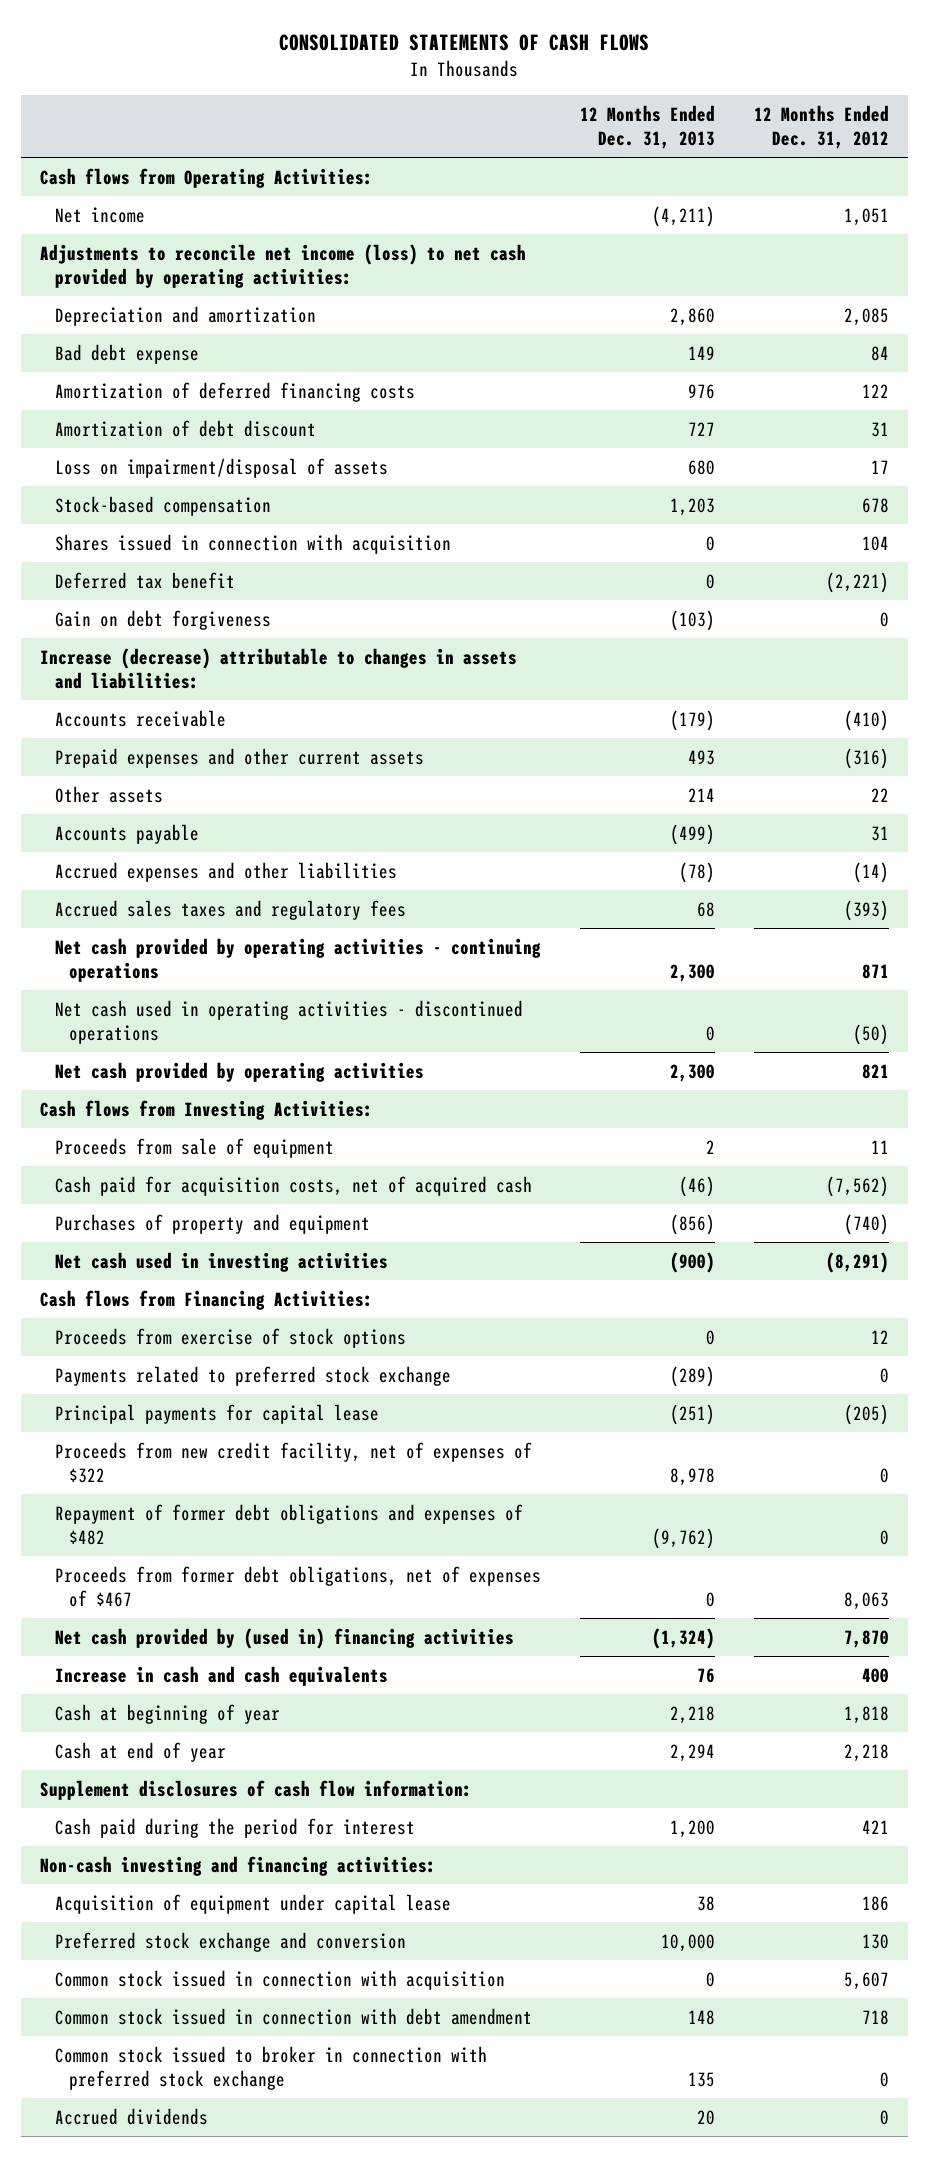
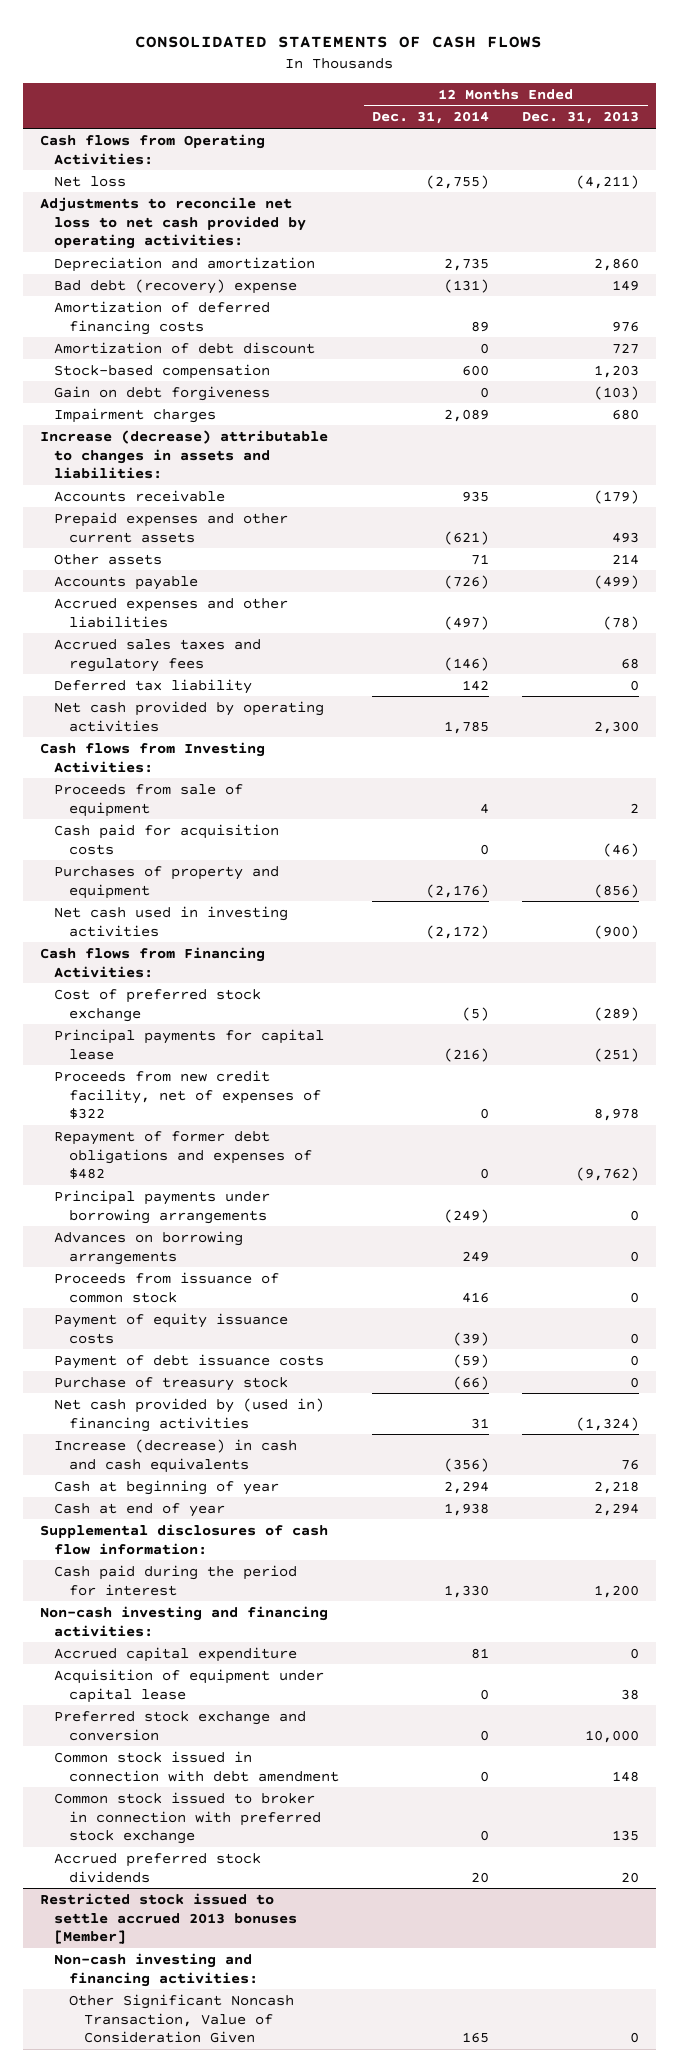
[753,104,889,149] 12 Months Ended Dec. 31, 2012 -> none
none -> [372,111,490,125] Dec. 31, 2014
[54,206,145,223] Net income -> [54,175,127,187] Net loss
[40,243,527,288] Adjustments to reconcile net income (loss) to net cash provided by operating activities: -> [39,196,307,250] Adjustments to reconcile net loss to net cash provided by operating activities:
[54,343,199,364] Bad debt expense -> [54,278,298,294] Bad debt (recovery) expense
[54,457,388,478] Loss on impairment/disposal of assets -> none
[54,533,451,554] Shares issued in connection with acquisition -> none
[54,571,235,589] Deferred tax benefit -> none
none -> [54,407,217,423] Impairment charges
[54,937,541,982] Net cash provided by operating activities - continuing operations -> none
[54,999,523,1044] Net cash used in operating activities - discontinued operations -> none
none -> [54,678,253,694] Deferred tax liability
[54,1175,532,1196] Cash paid for acquisition costs, net of acquired cash -> [54,823,280,855] Cash paid for acquisition costs
[54,1327,406,1348] Proceeds from exercise of stock options -> none
[54,1365,451,1386] Payments related to preferred stock exchange -> [54,988,262,1022] Cost of preferred stock exchange
[54,1565,541,1607] Proceeds from former debt obligations, net of expenses of $467 -> none
none -> [54,1189,271,1224] Principal payments under borrowing arrangements
none -> [54,1230,244,1265] Advances on borrowing arrangements
none -> [54,1271,280,1303] Proceeds from issuance of common stock
none -> [54,1312,289,1344] Payment of equity issuance costs
none -> [54,1353,325,1369] Payment of debt issuance costs
none -> [54,1376,289,1391] Purchase of treasury stock
[54,1665,388,1686] Increase in cash and cash equivalents -> [54,1438,298,1473] Increase (decrease) in cash and cash equivalents
[40,1779,473,1800] Supplement disclosures of cash flow information: -> [39,1523,328,1555] Supplemental disclosures of cash flow information:
none -> [54,1646,298,1662] Accrued capital expenditure
[54,1969,505,1990] Common stock issued in connection with acquisition -> none
[54,2107,208,2125] Accrued dividends -> [54,1852,262,1883] Accrued preferred stock dividends
none -> [39,1892,298,1945] Restricted stock issued to settle accrued 2013 bonuses [Member]
none -> [54,1952,258,1987] Non-cash investing and financing activities:
none -> [68,1993,294,2044] Other Significant Noncash Transaction, Value of Consideration Given

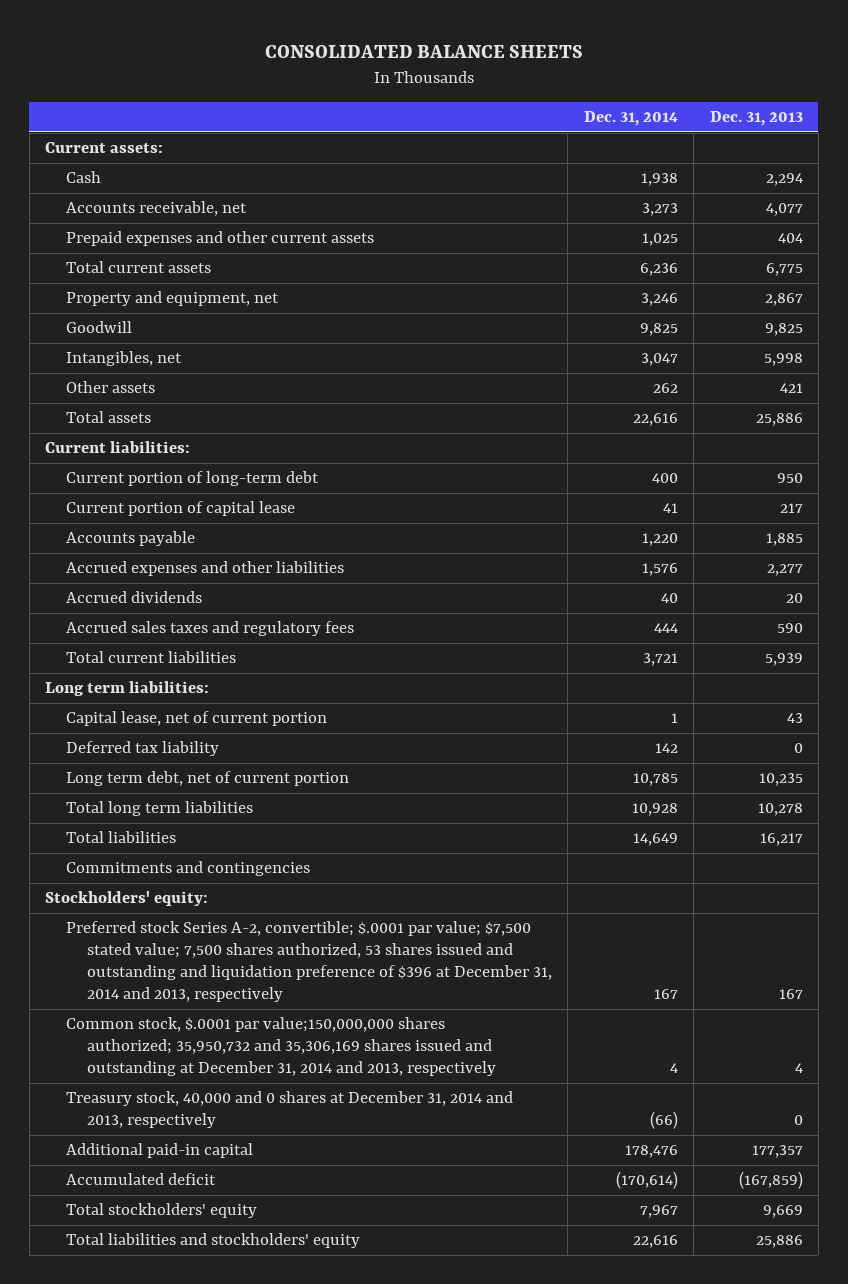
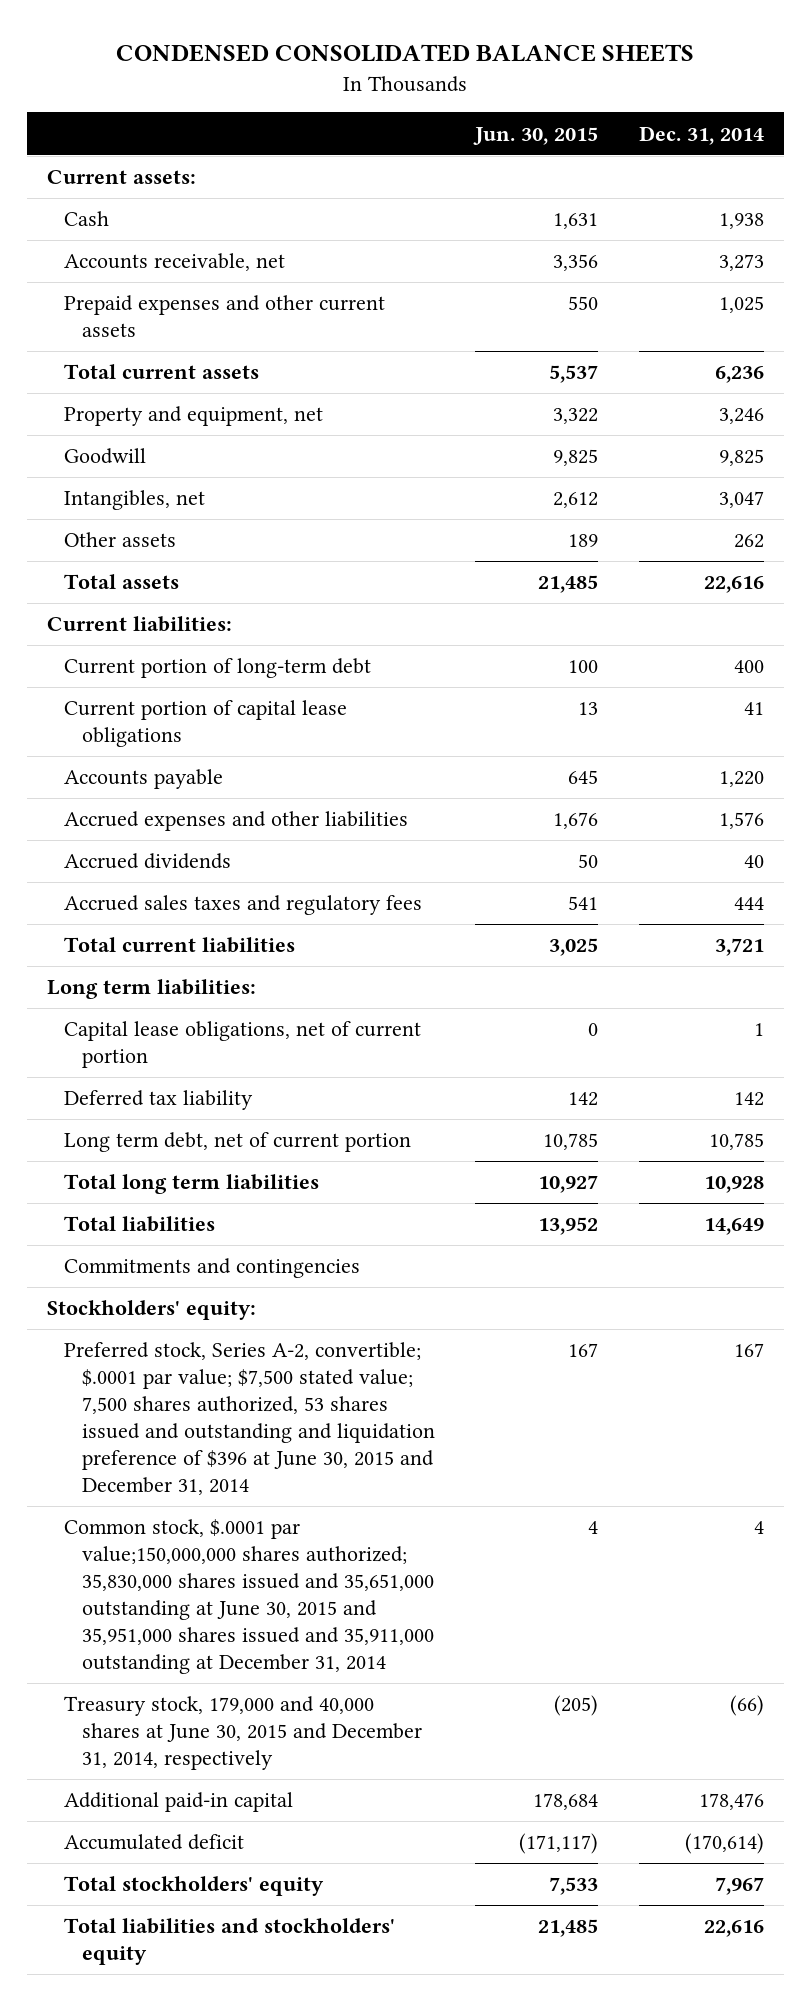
[264,44,583,58] CONSOLIDATED BALANCE SHEETS -> [116,43,695,62] CONDENSED CONSOLIDATED BALANCE SHEETS
[709,110,803,126] Dec. 31, 2013 -> none
none -> [473,126,599,145] Jun. 30, 2015
[65,501,295,517] Current portion of capital lease -> [64,700,348,748] Current portion of capital lease obligations
[65,711,327,727] Capital lease, net of current portion -> [64,1021,422,1069] Capital lease obligations, net of current portion
[65,921,552,1003] Preferred stock Series A-2, convertible; $.0001 par value; $7,500 stated value; 7,500 shares authorized, 53 shares issued and outstanding and liquidation preference of $396 at December 31, 2014 and 2013, respectively -> [64,1342,435,1496] Preferred stock, Series A-2, convertible; $.0001 par value; $7,500 stated value; 7,500 shares authorized, 53 shares issued and outstanding and liquidation preference of $396 at June 30, 2015 and December 31, 2014
[65,1017,496,1077] Common stock, $.0001 par value;150,000,000 shares authorized; 35,950,732 and 35,306,169 shares issued and outstanding at December 31, 2014 and 2013, respectively -> [64,1519,434,1675] Common stock, $.0001 par value;150,000,000 shares authorized; 35,830,000 shares issued and 35,651,000 outstanding at June 30, 2015 and 35,951,000 shares issued and 35,911,000 outstanding at December 31, 2014
[65,1091,513,1129] Treasury stock, 40,000 and 0 shares at December 31, 2014 and 2013, respectively -> [64,1696,422,1771] Treasury stock, 179,000 and 40,000 shares at June 30, 2015 and December 31, 2014, respectively

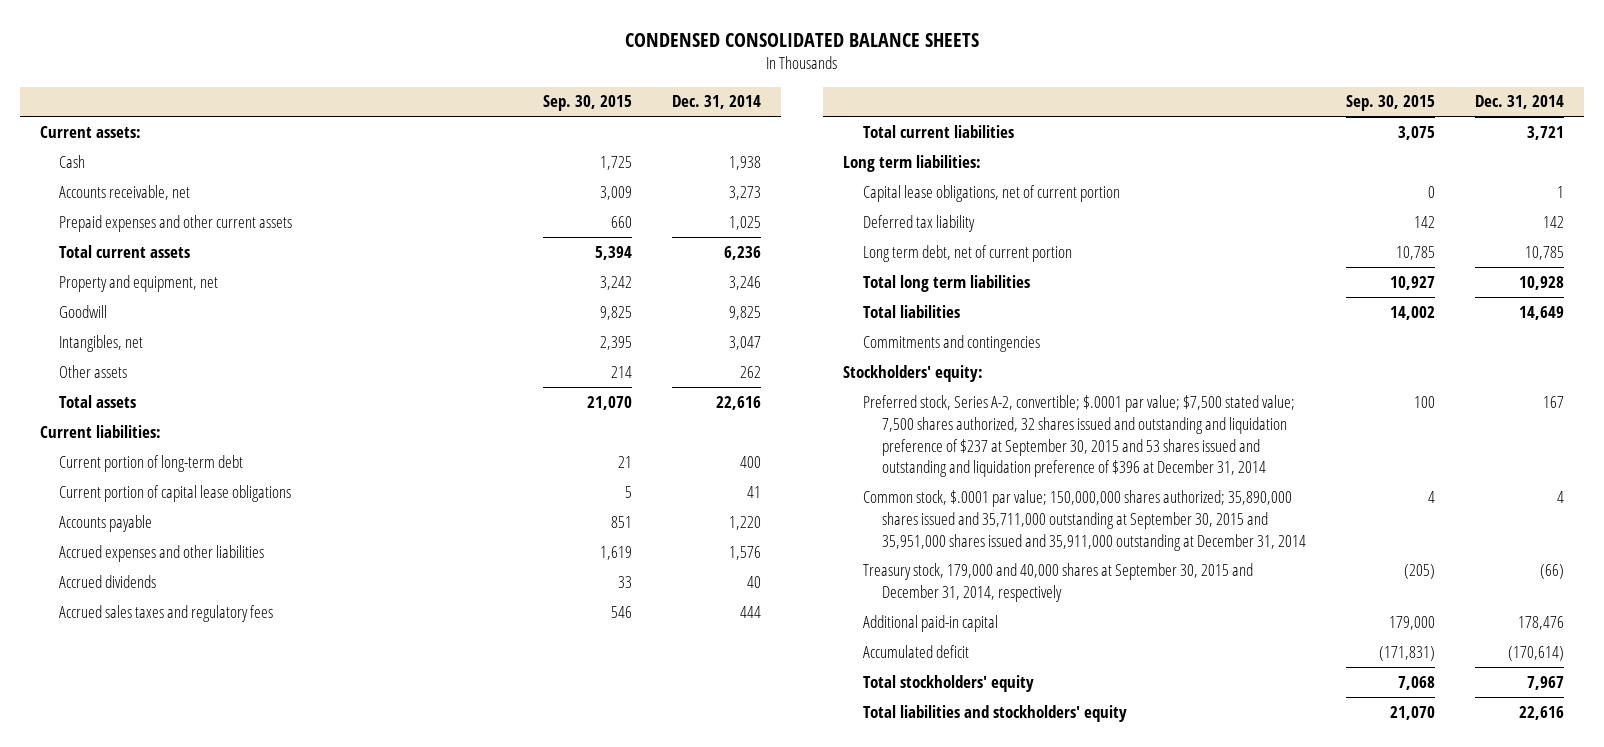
[473,126,599,145] Jun. 30, 2015 -> none
none -> [542,95,632,112] Sep. 30, 2015
[64,1342,435,1496] Preferred stock, Series A-2, convertible; $.0001 par value; $7,500 stated value; 7,500 shares authorized, 53 shares issued and outstanding and liquidation preference of $396 at June 30, 2015 and December 31, 2014 -> [862,394,1295,478] Preferred stock, Series A-2, convertible; $.0001 par value; $7,500 stated value; 7,500 shares authorized, 32 shares issued and outstanding and liquidation preference of $237 at September 30, 2015 and 53 shares issued and outstanding and liquidation preference of $396 at December 31, 2014
[64,1519,434,1675] Common stock, $.0001 par value;150,000,000 shares authorized; 35,830,000 shares issued and 35,651,000 outstanding at June 30, 2015 and 35,951,000 shares issued and 35,911,000 outstanding at December 31, 2014 -> [862,489,1307,551] Common stock, $.0001 par value; 150,000,000 shares authorized; 35,890,000 shares issued and 35,711,000 outstanding at September 30, 2015 and 35,951,000 shares issued and 35,911,000 outstanding at December 31, 2014
[64,1696,422,1771] Treasury stock, 179,000 and 40,000 shares at June 30, 2015 and December 31, 2014, respectively -> [862,562,1253,602] Treasury stock, 179,000 and 40,000 shares at September 30, 2015 and December 31, 2014, respectively

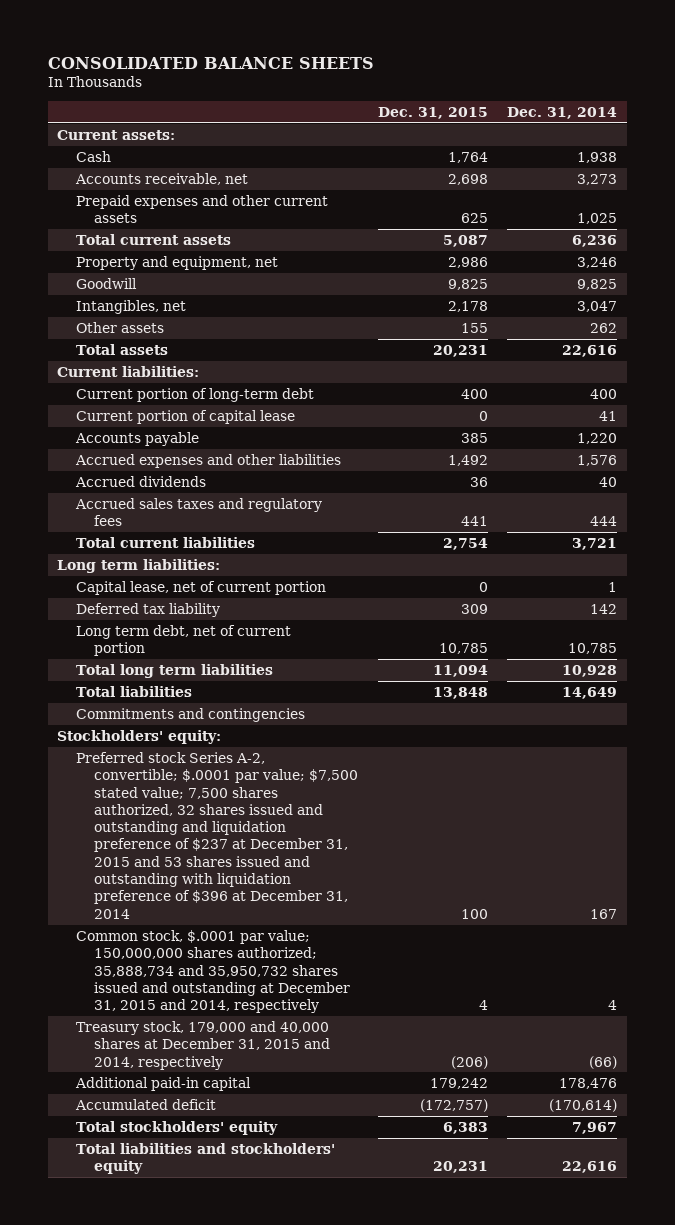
[625,32,980,47] CONDENSED CONSOLIDATED BALANCE SHEETS -> [47,56,374,69] CONSOLIDATED BALANCE SHEETS
[542,95,632,112] Sep. 30, 2015 -> none
none -> [377,106,488,119] Dec. 31, 2015
[59,484,292,502] Current portion of capital lease obligations -> [75,409,295,424] Current portion of capital lease
[862,184,1120,202] Capital lease obligations, net of current portion -> [75,580,326,595] Capital lease, net of current portion
[862,394,1295,478] Preferred stock, Series A-2, convertible; $.0001 par value; $7,500 stated value; 7,500 shares authorized, 32 shares issued and outstanding and liquidation preference of $237 at September 30, 2015 and 53 shares issued and outstanding and liquidation preference of $396 at December 31, 2014 -> [75,751,359,919] Preferred stock Series A-2, convertible; $.0001 par value; $7,500 stated value; 7,500 shares authorized, 32 shares issued and outstanding and liquidation preference of $237 at December 31, 2015 and 53 shares issued and outstanding with liquidation preference of $396 at December 31, 2014
[862,489,1307,551] Common stock, $.0001 par value; 150,000,000 shares authorized; 35,890,000 shares issued and 35,711,000 outstanding at September 30, 2015 and 35,951,000 shares issued and 35,911,000 outstanding at December 31, 2014 -> [75,929,351,1014] Common stock, $.0001 par value; 150,000,000 shares authorized; 35,888,734 and 35,950,732 shares issued and outstanding at December 31, 2015 and 2014, respectively
[862,562,1253,602] Treasury stock, 179,000 and 40,000 shares at September 30, 2015 and December 31, 2014, respectively -> [75,1020,331,1070] Treasury stock, 179,000 and 40,000 shares at December 31, 2015 and 2014, respectively

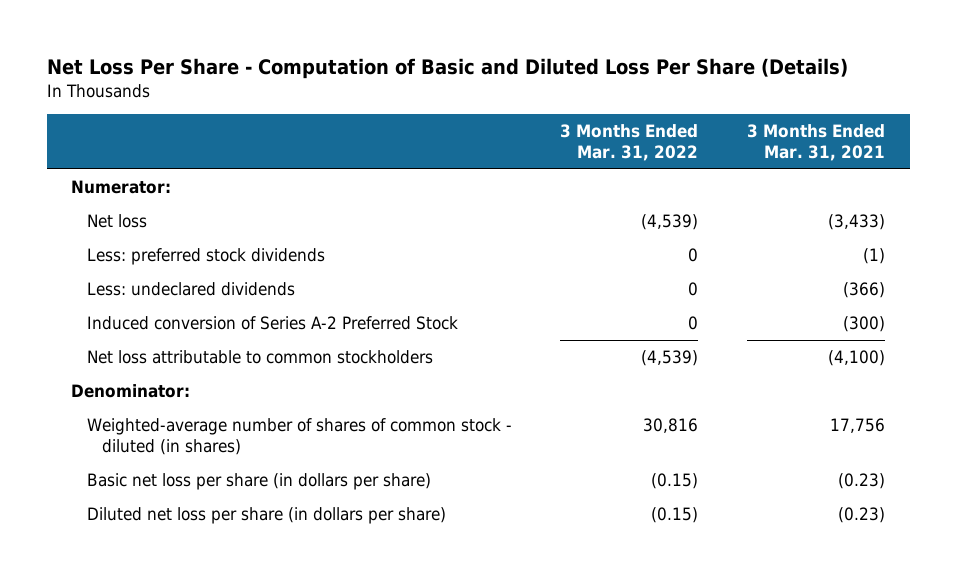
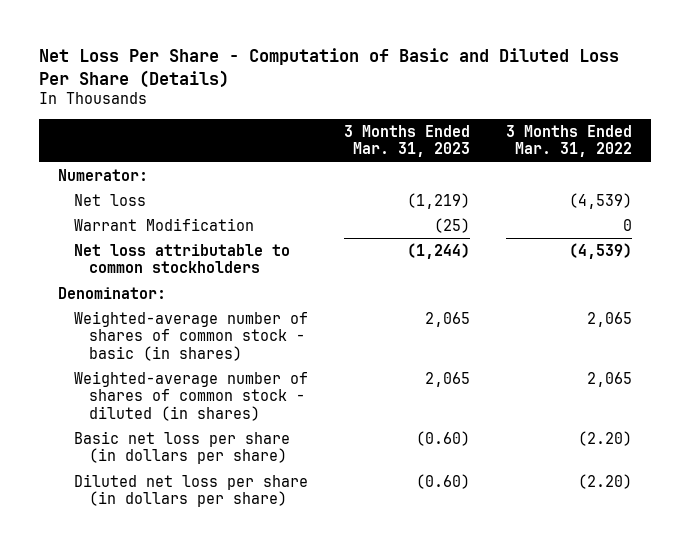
[747,124,886,162] 3 Months Ended Mar. 31, 2021 -> none
none -> [343,124,470,158] 3 Months Ended Mar. 31, 2023
[86,248,325,266] Less: preferred stock dividends -> none
[86,282,295,297] Less: undeclared dividends -> none
[86,316,458,331] Induced conversion of Series A-2 Preferred Stock -> none
none -> [73,218,254,232] Warrant Modification
none -> [73,311,308,361] Weighted-average number of shares of common stock - basic (in shares)
[643,418,699,434] 30,816 -> [587,372,633,388] 2,065
[651,473,699,490] (0.15) -> [578,431,633,447] (2.20)
[651,507,699,524] (0.15) -> [578,474,633,490] (2.20)

